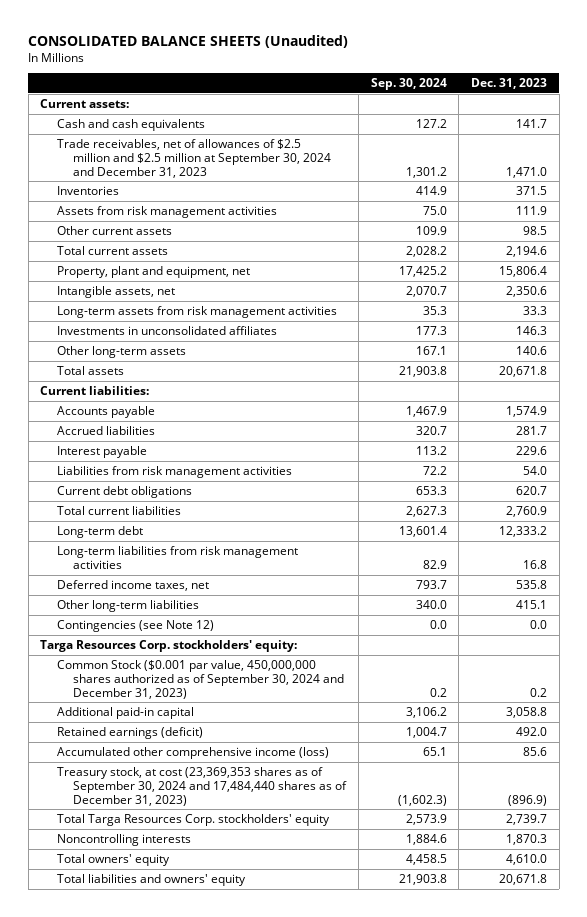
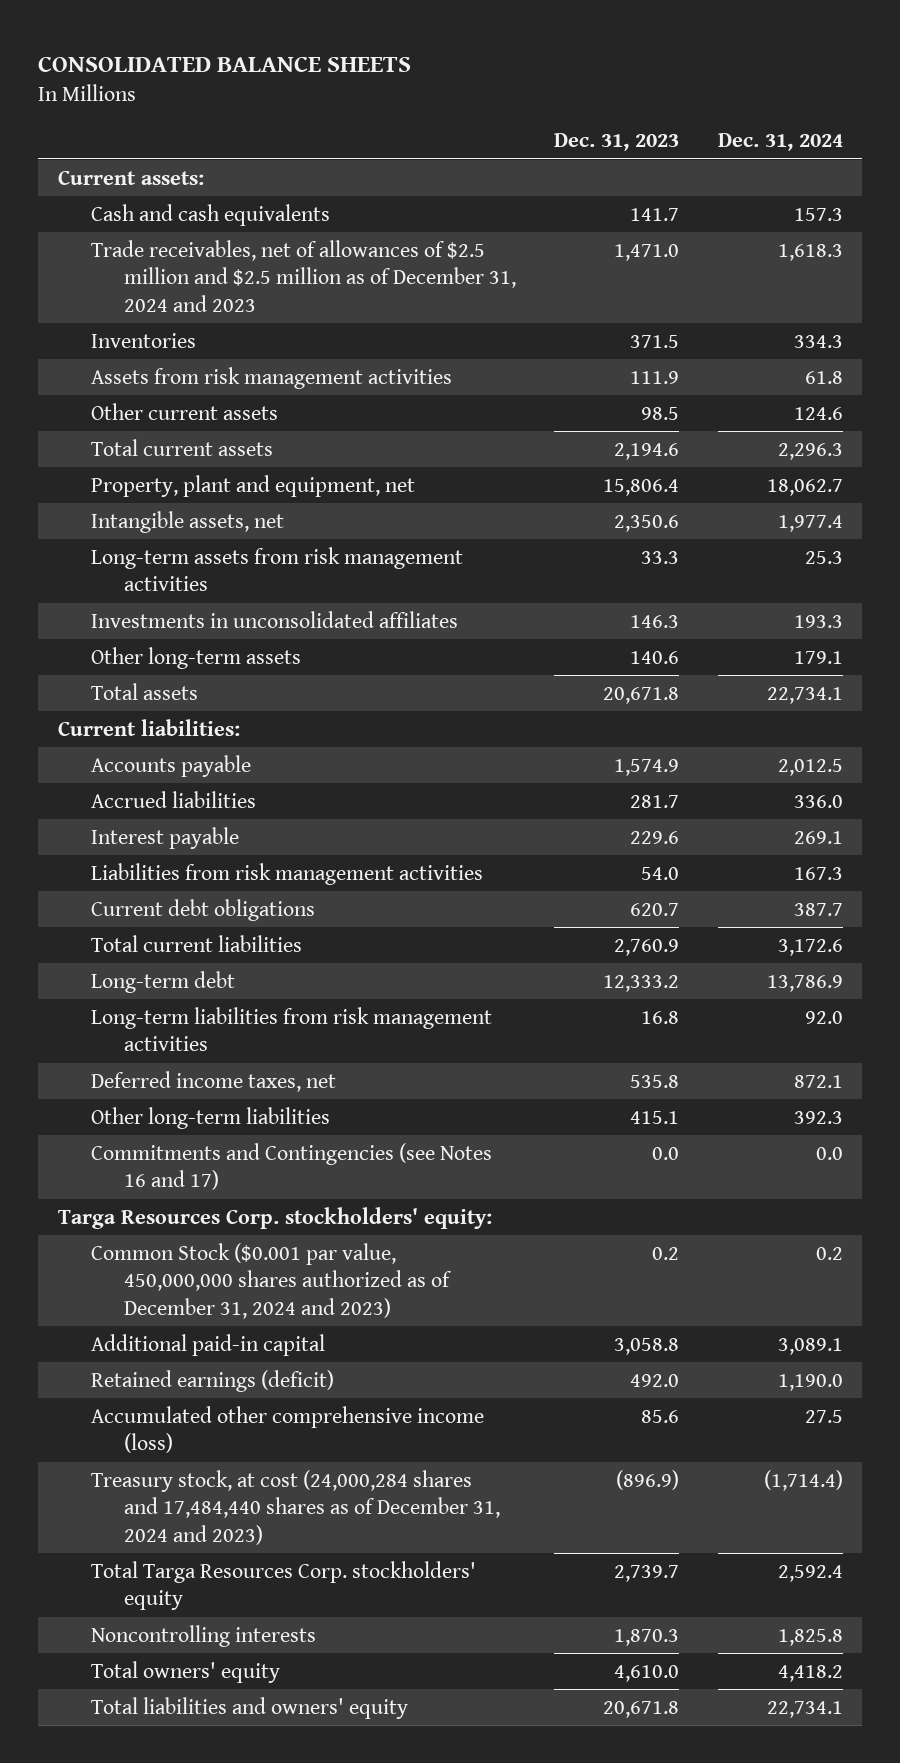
[28,35,349,49] CONSOLIDATED BALANCE SHEETS (Unaudited) -> [38,55,412,72] CONSOLIDATED BALANCE SHEETS
[370,78,447,91] Sep. 30, 2024 -> none
none -> [717,133,843,152] Dec. 31, 2024
[56,138,332,178] Trade receivables, net of allowances of $2.5 million and $2.5 million at September 30, 2024 and December 31, 2023 -> [90,239,517,312] Trade receivables, net of allowances of $2.5 million and $2.5 million as of December 31, 2024 and 2023
[56,619,214,632] Contingencies (see Note 12) -> [90,1142,492,1191] Commitments and Contingencies (see Notes 16 and 17)
[56,659,345,699] Common Stock ($0.001 par value, 450,000,000 shares authorized as of September 30, 2024 and December 31, 2023) -> [90,1242,453,1319] Common Stock ($0.001 par value, 450,000,000 shares authorized as of December 31, 2024 and 2023)
[56,766,348,806] Treasury stock, at cost (23,369,353 shares as of September 30, 2024 and 17,484,440 shares as of December 31, 2023) -> [90,1469,501,1545] Treasury stock, at cost (24,000,284 shares and 17,484,440 shares as of December 31, 2024 and 2023)

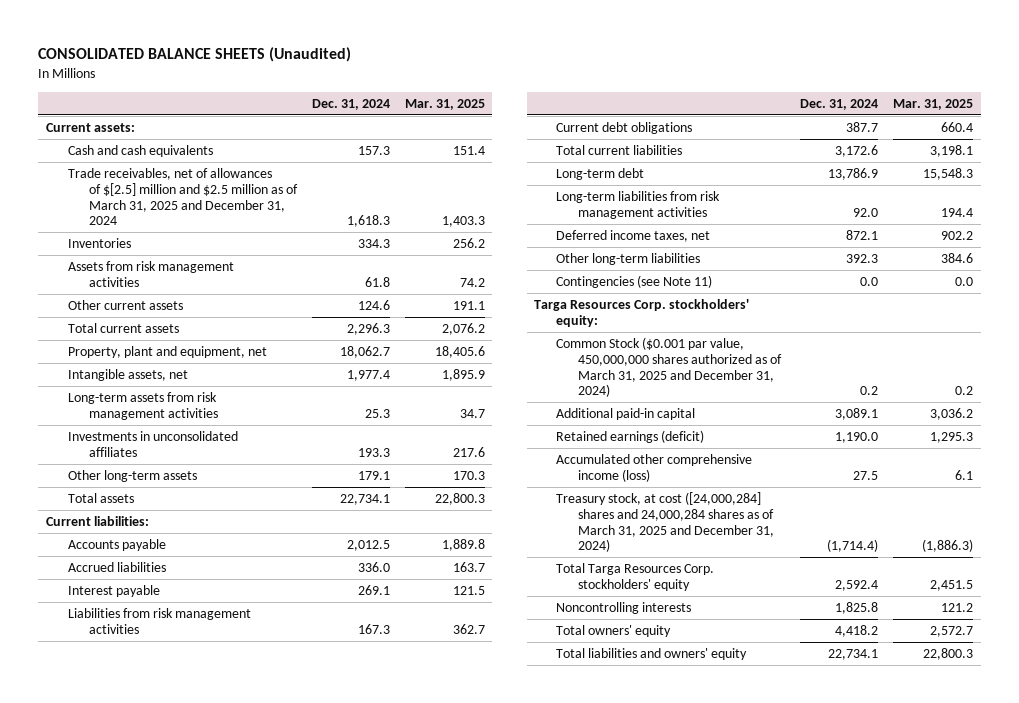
[38,55,412,72] CONSOLIDATED BALANCE SHEETS -> [38,47,352,63] CONSOLIDATED BALANCE SHEETS (Unaudited)
[554,133,680,152] Dec. 31, 2023 -> none
none -> [404,98,485,110] Mar. 31, 2025
[90,239,517,312] Trade receivables, net of allowances of $2.5 million and $2.5 million as of December 31, 2024 and 2023 -> [67,168,299,226] Trade receivables, net of allowances of $[2.5] million and $2.5 million as of March 31, 2025 and December 31, 2024
[90,1142,492,1191] Commitments and Contingencies (see Notes 16 and 17) -> [555,275,712,289] Contingencies (see Note 11)
[90,1242,453,1319] Common Stock ($0.001 par value, 450,000,000 shares authorized as of December 31, 2024 and 2023) -> [555,337,782,398] Common Stock ($0.001 par value, 450,000,000 shares authorized as of March 31, 2025 and December 31, 2024)
[90,1469,501,1545] Treasury stock, at cost (24,000,284 shares and 17,484,440 shares as of December 31, 2024 and 2023) -> [555,492,774,553] Treasury stock, at cost ([24,000,284] shares and 24,000,284 shares as of March 31, 2025 and December 31, 2024)

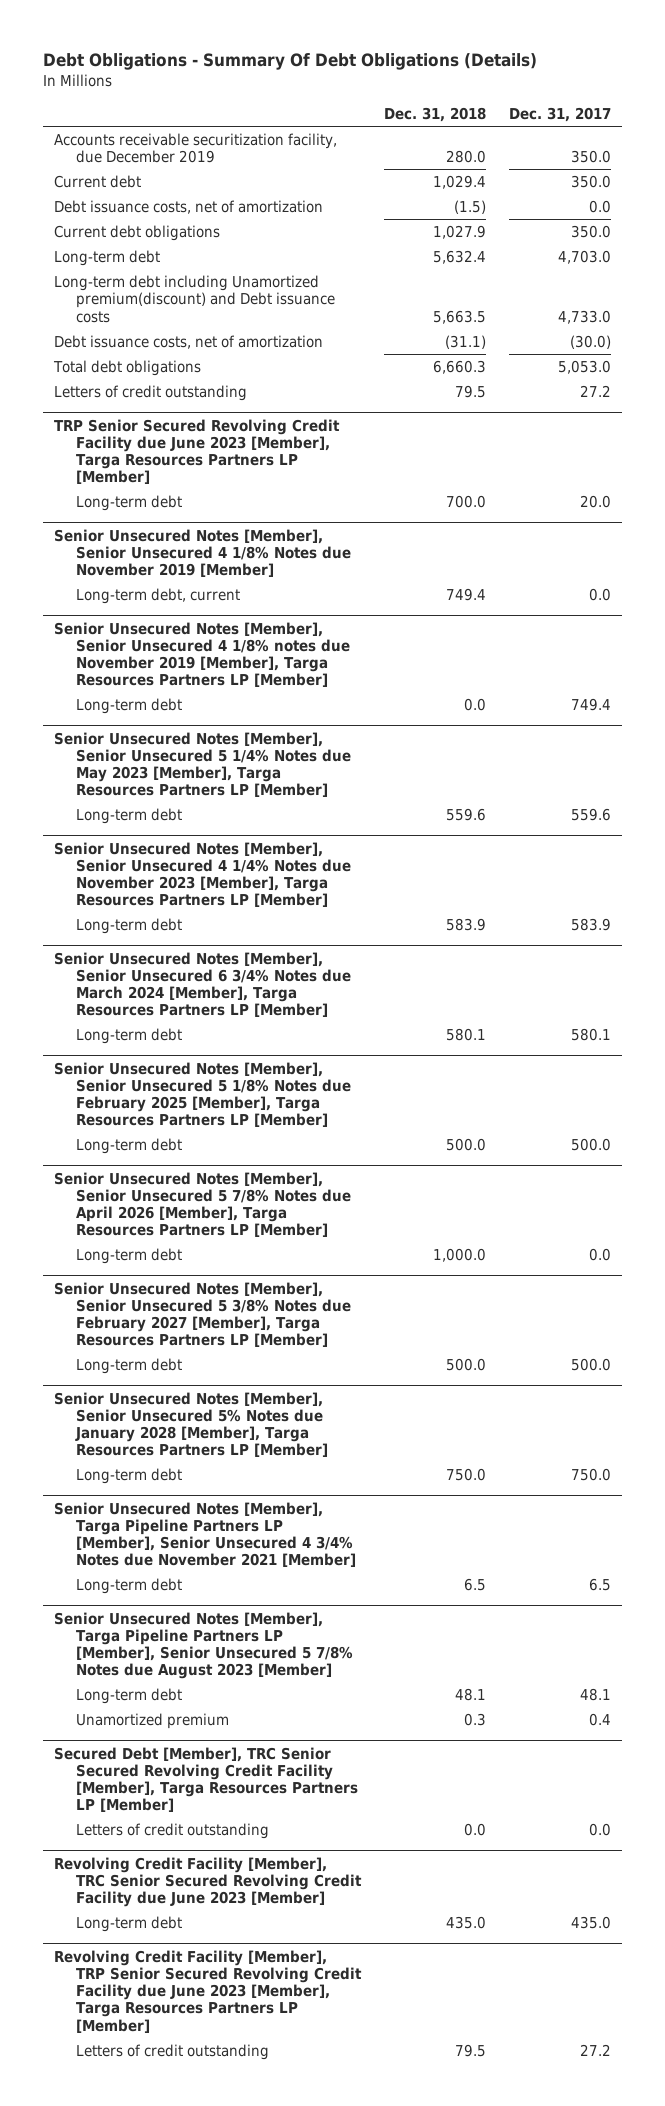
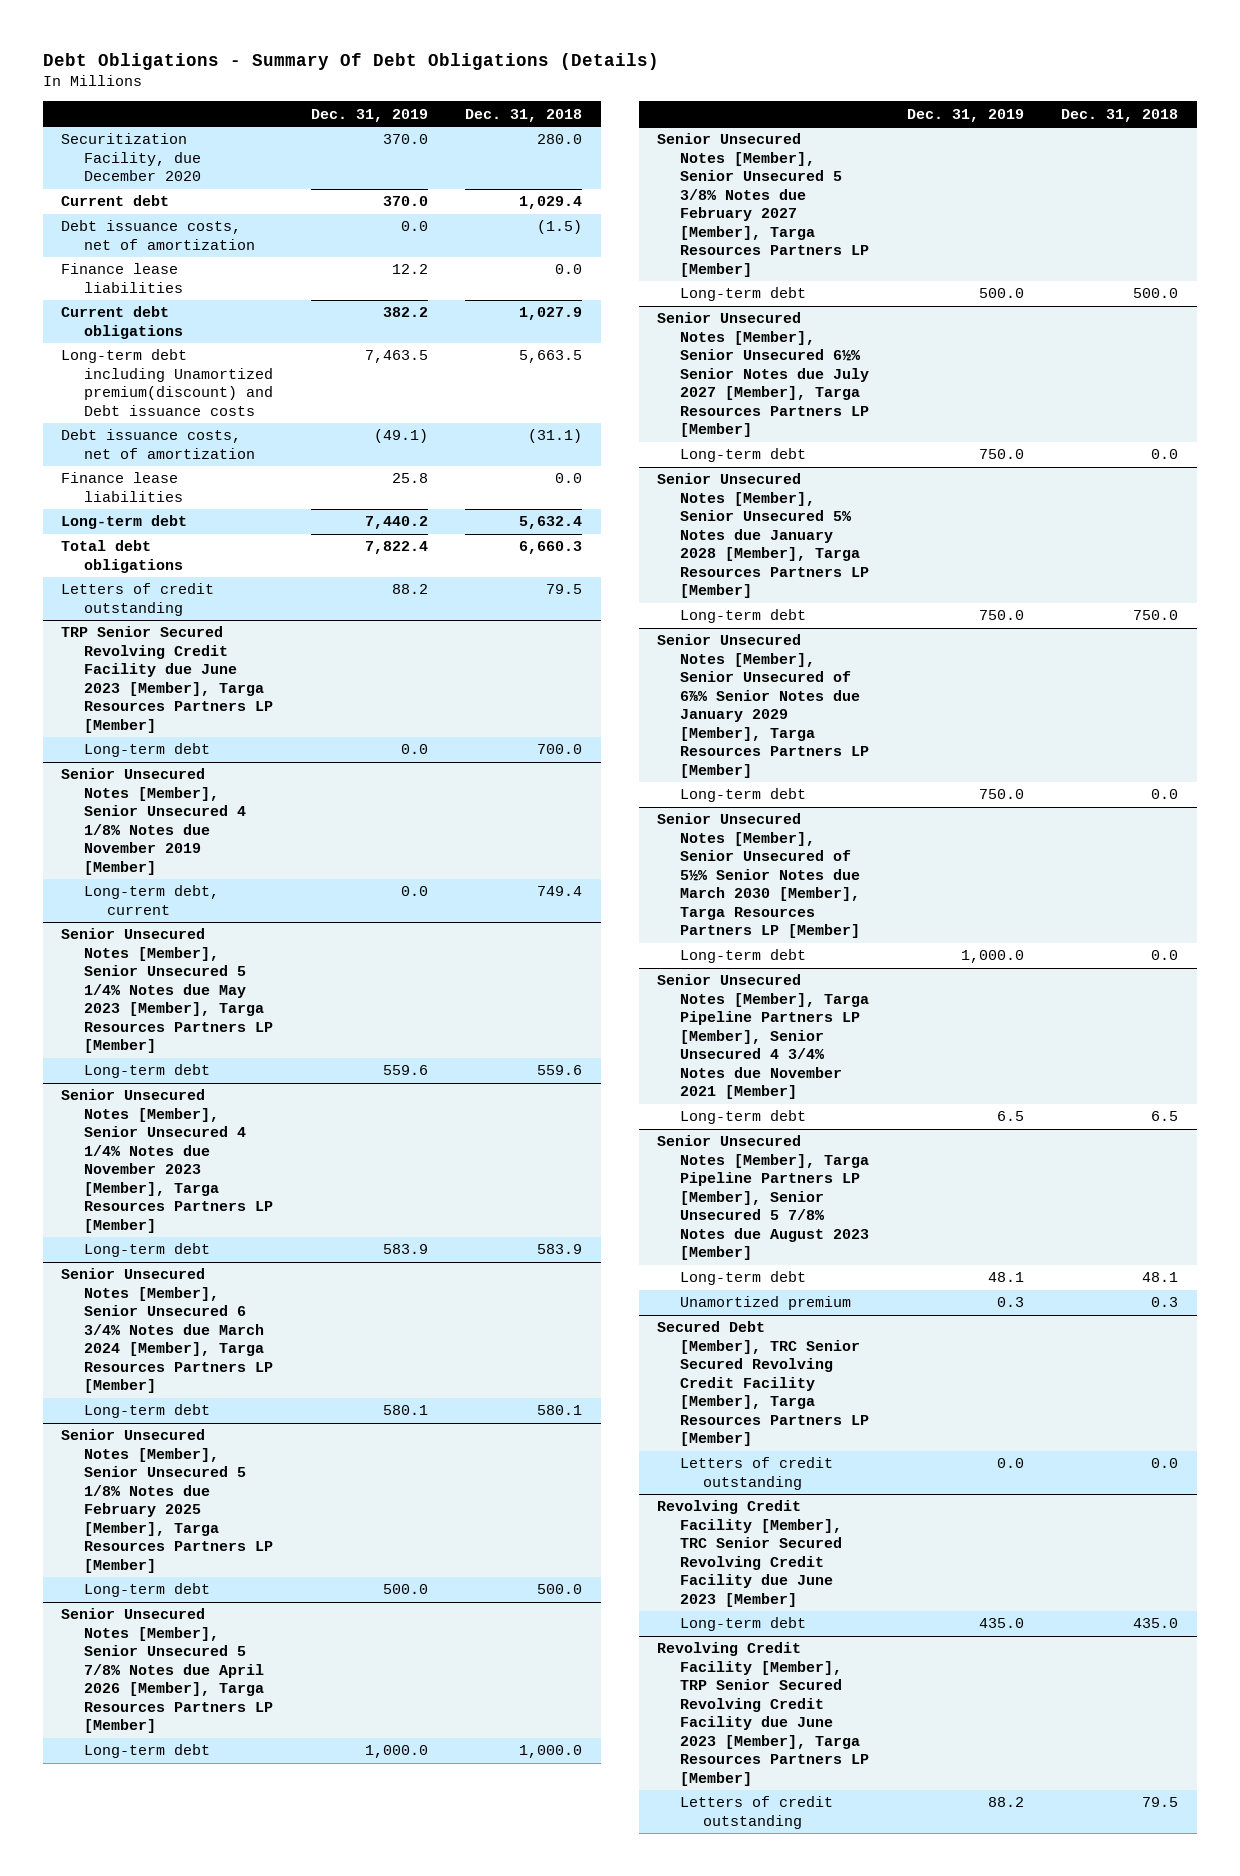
[508,107,611,123] Dec. 31, 2017 -> none
none -> [310,108,428,122] Dec. 31, 2019
[54,133,338,164] Accounts receivable securitization facility, due December 2019 -> [61,133,202,182] Securitization Facility, due December 2020
none -> [61,263,184,293] Finance lease liabilities
none -> [61,472,184,502] Finance lease liabilities
[54,250,161,267] Long-term debt -> [61,515,188,530] Long-term debt
[54,621,350,688] Senior Unsecured Notes [Member], Senior Unsecured 4 1/8% notes due November 2019 [Member], Targa Resources Partners LP [Member] -> none
[75,698,182,715] Long-term debt -> none
none -> [657,312,870,438] Senior Unsecured Notes [Member], Senior Unsecured 6½% Senior Notes due July 2027 [Member], Targa Resources Partners LP [Member]
none -> [680,448,807,463] Long-term debt
none -> [657,634,870,778] Senior Unsecured Notes [Member], Senior Unsecured of 6⅞% Senior Notes due January 2029 [Member], Targa Resources Partners LP [Member]
none -> [680,788,807,803] Long-term debt
none -> [657,813,861,939] Senior Unsecured Notes [Member], Senior Unsecured of 5½% Senior Notes due March 2030 [Member], Targa Resources Partners LP [Member]
none -> [680,949,807,964] Long-term debt

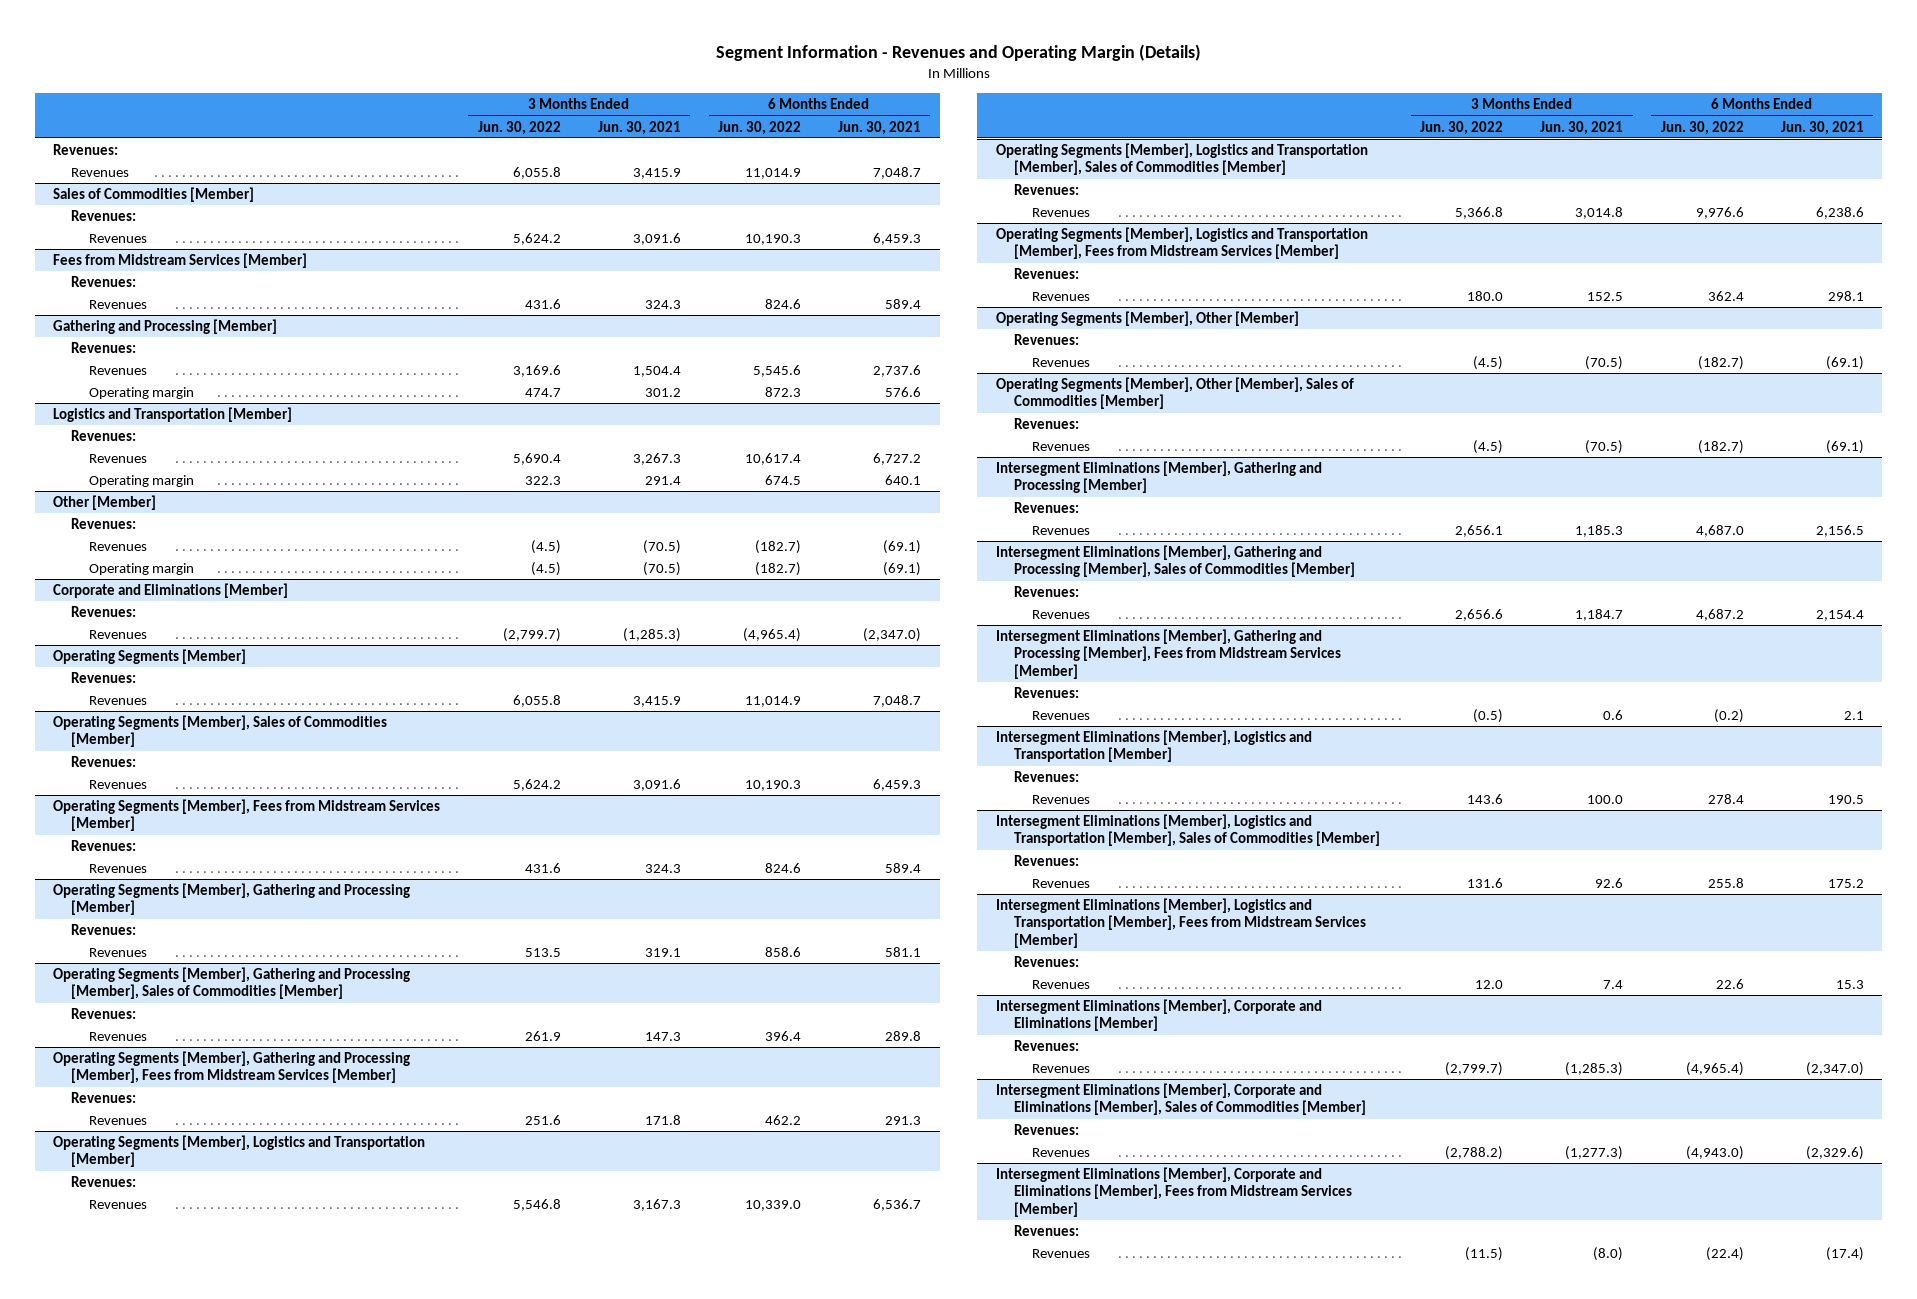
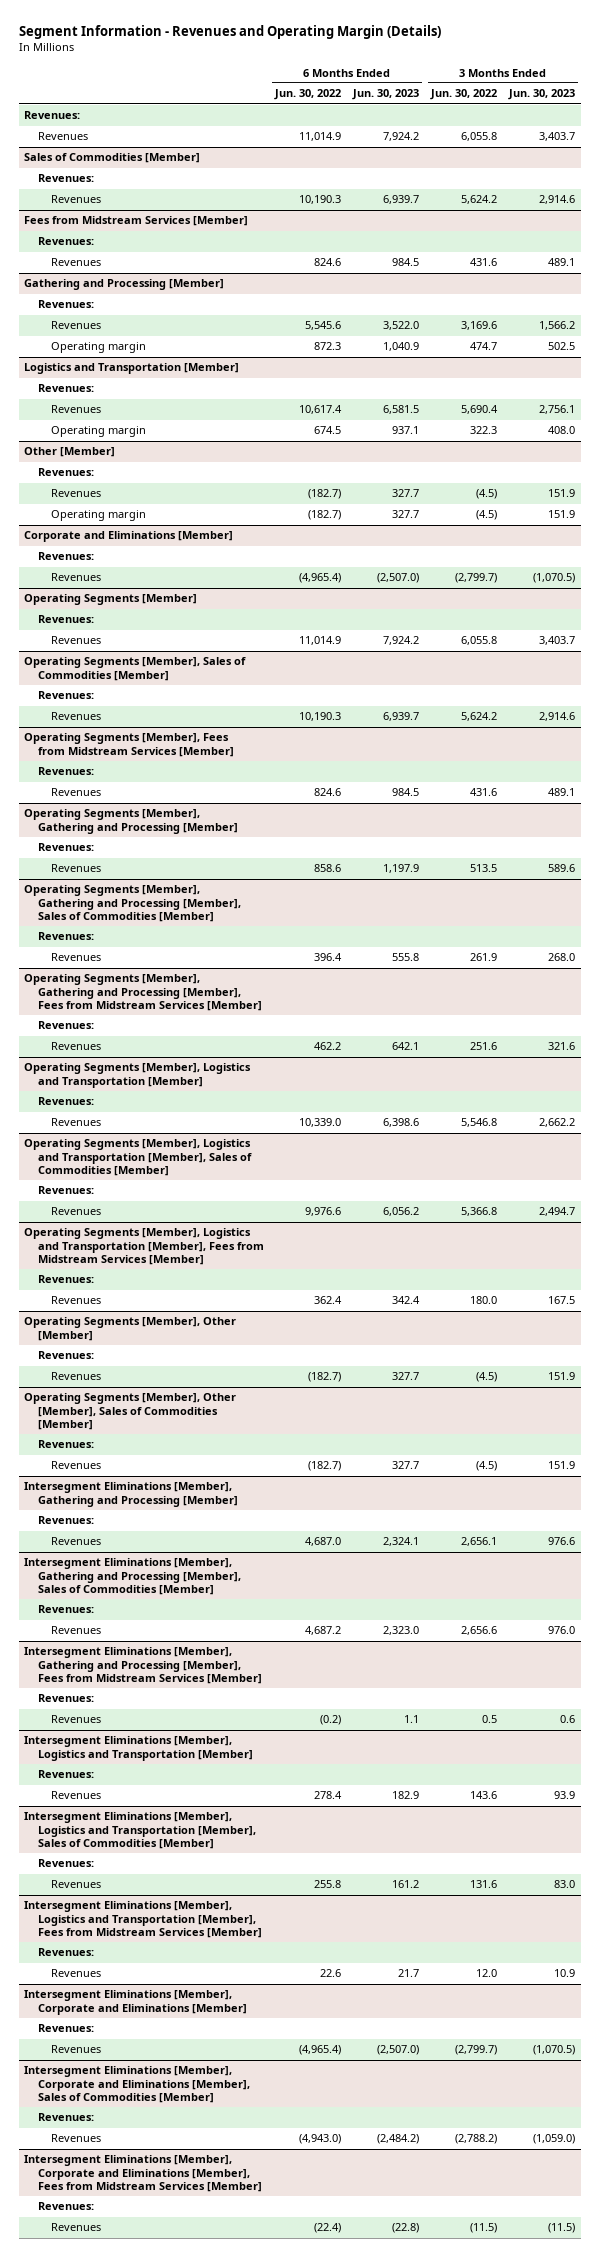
[597,120,681,135] Jun. 30, 2021 -> none
[838,120,922,135] Jun. 30, 2021 -> none
none -> [352,89,420,101] Jun. 30, 2023
none -> [507,89,575,101] Jun. 30, 2023
[1473,708,1504,723] (0.5) -> [482,1715,498,1724] 0.5

